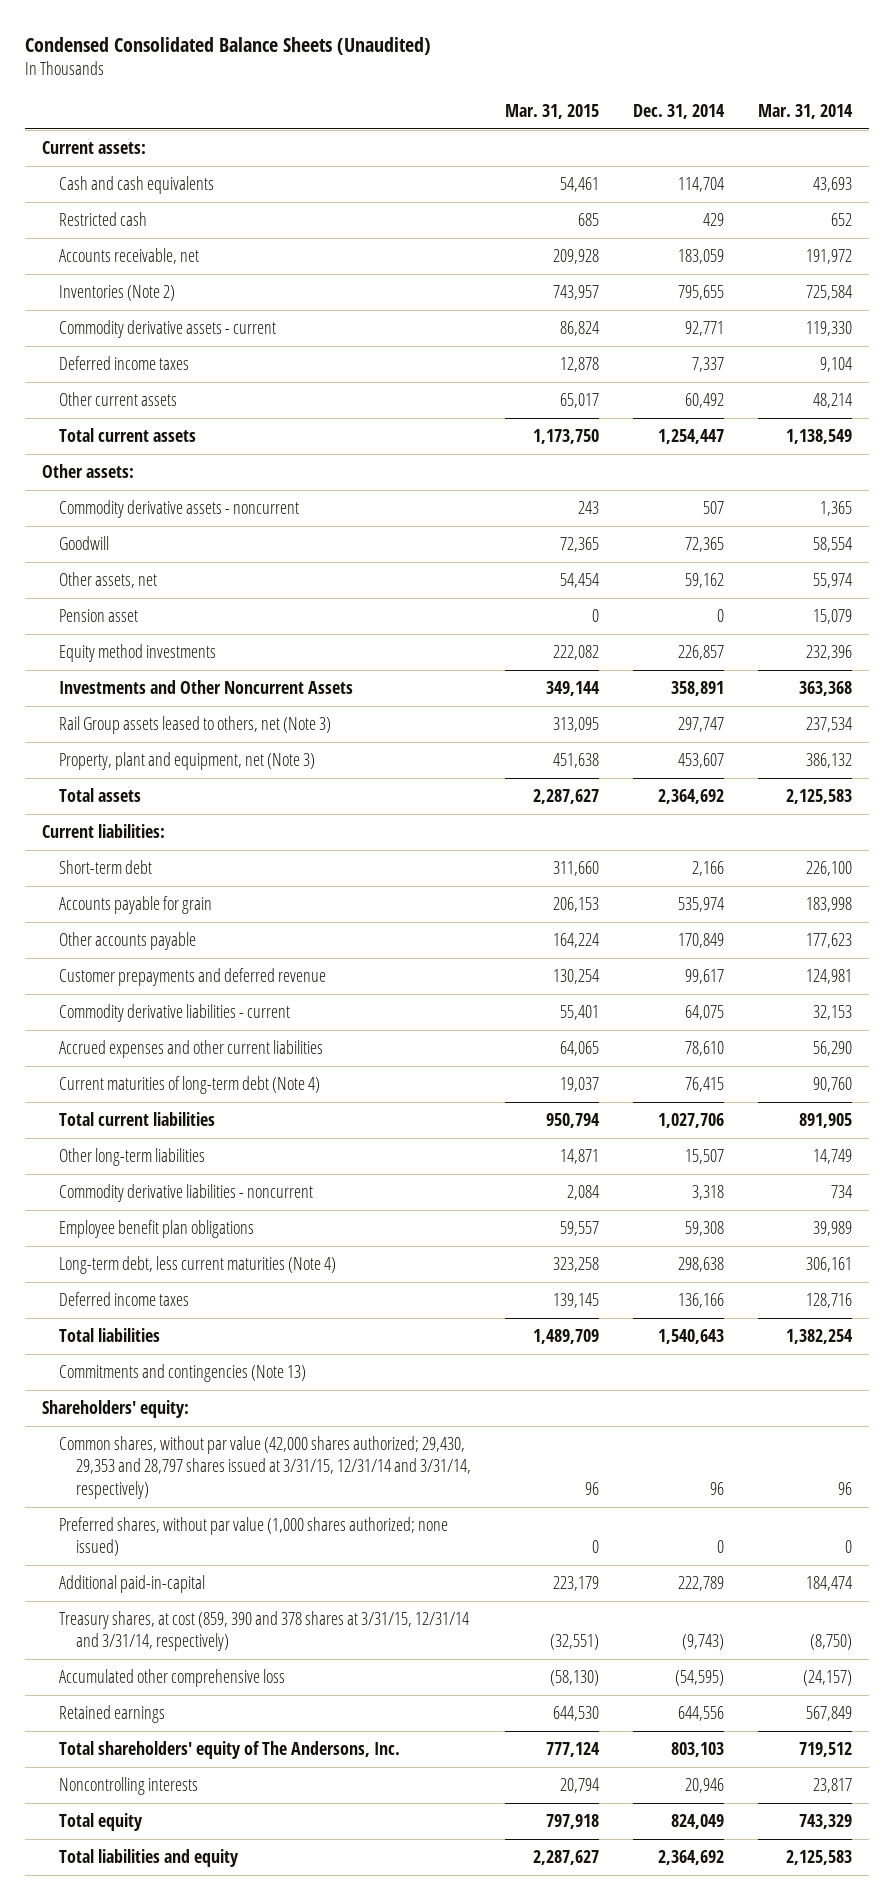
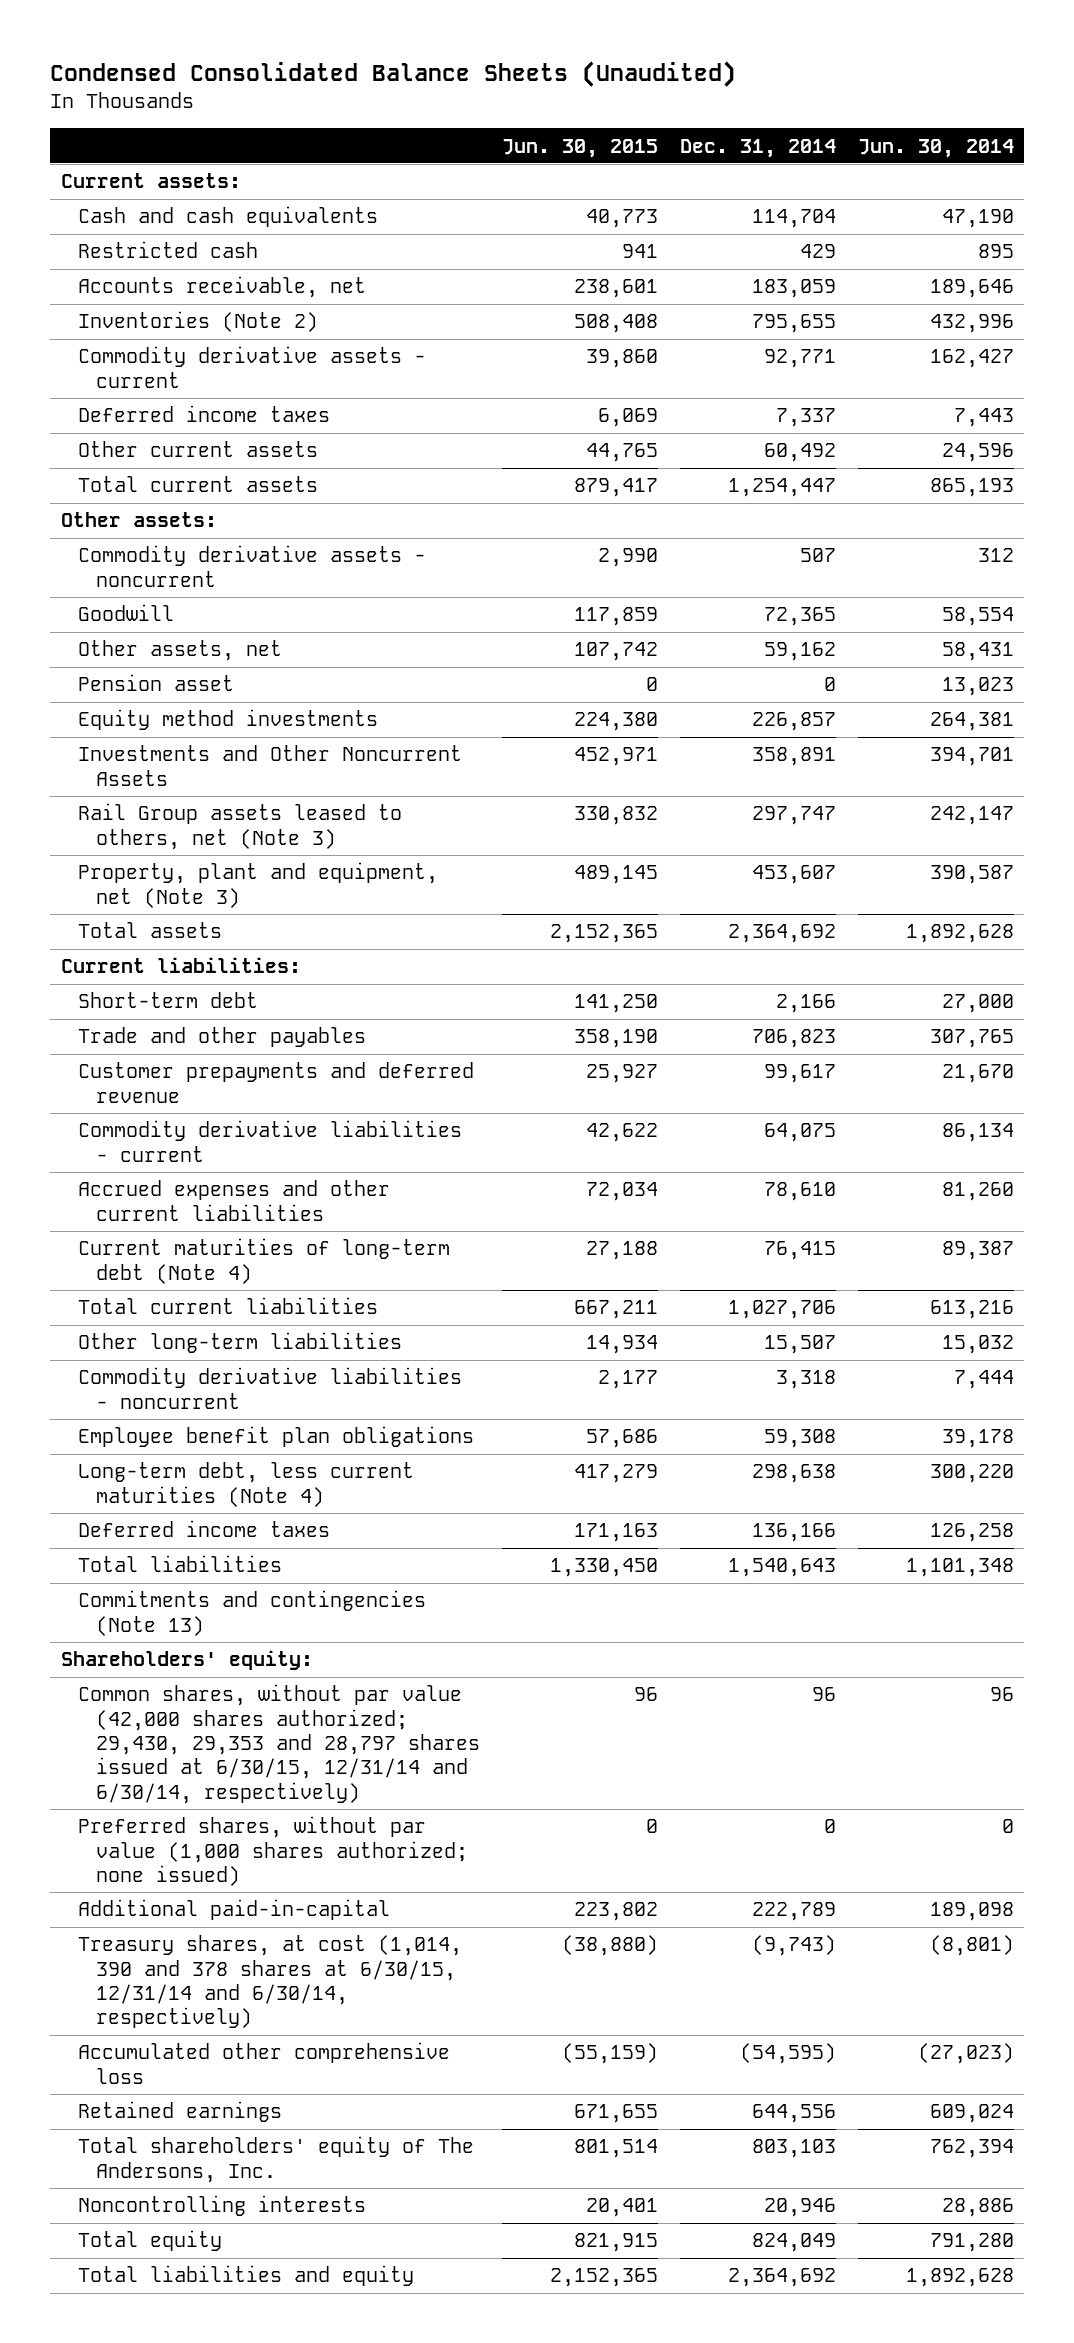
[504,104,599,120] Mar. 31, 2015 -> none
[757,104,853,120] Mar. 31, 2014 -> none
none -> [501,138,658,158] Jun. 30, 2015
none -> [857,138,1014,158] Jun. 30, 2014
[58,896,212,915] Accounts payable for grain -> none
[58,932,196,951] Other accounts payable -> none
none -> [78,1027,367,1048] Trade and other payables
[58,1436,471,1499] Common shares, without par value (42,000 shares authorized; 29,430, 29,353 and 28,797 shares issued at 3/31/15, 12/31/14 and 3/31/14, respectively) -> [78,1684,481,1804] Common shares, without par value (42,000 shares authorized; 29,430, 29,353 and 28,797 shares issued at 6/30/15, 12/31/14 and 6/30/14, respectively)
[58,1611,469,1652] Treasury shares, at cost (859, 390 and 378 shares at 3/31/15, 12/31/14 and 3/31/14, respectively) -> [78,1935,463,2029] Treasury shares, at cost (1,014, 390 and 378 shares at 6/30/15, 12/31/14 and 6/30/14, respectively)

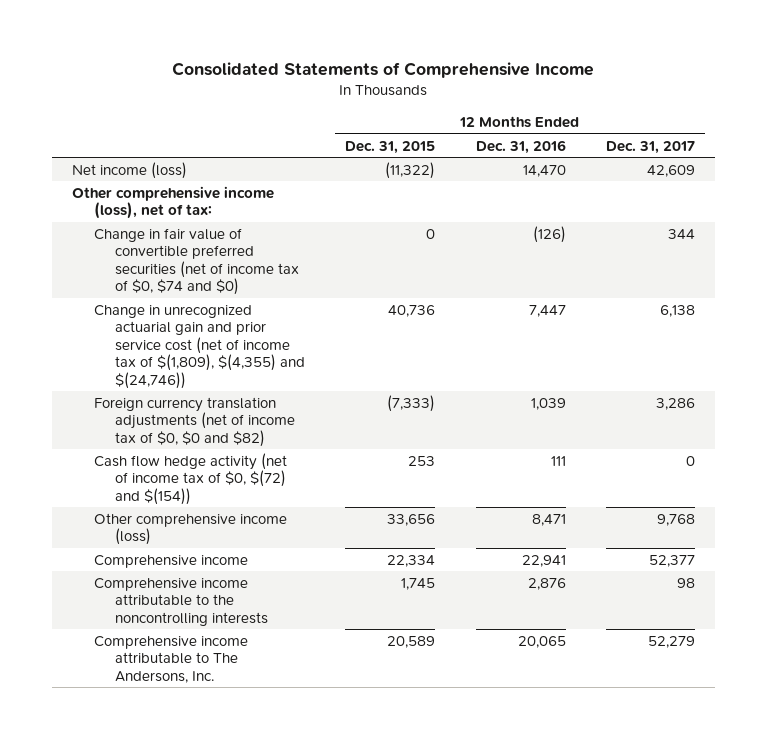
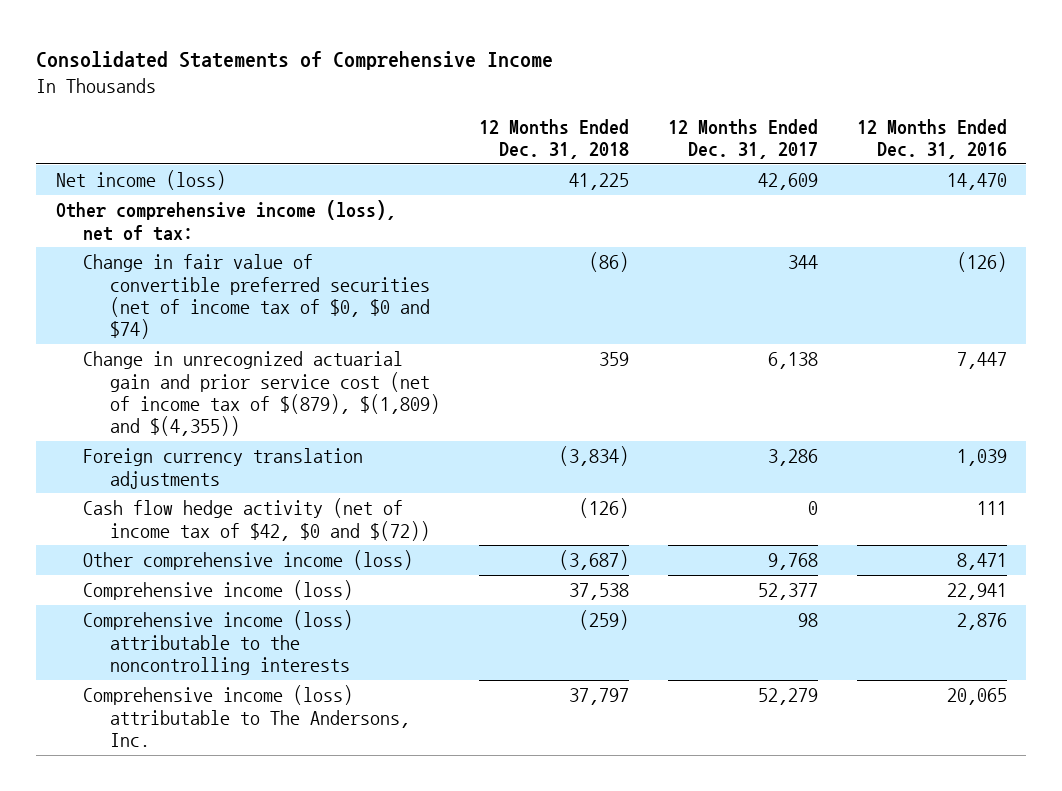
[345,140,436,154] Dec. 31, 2015 -> none
none -> [478,118,629,160] 12 Months Ended Dec. 31, 2018
[93,227,300,296] Change in fair value of convertible preferred securities (net of income tax of $0, $74 and $0) -> [82,254,430,340] Change in fair value of convertible preferred securities (net of income tax of $0, $0 and $74)
[93,304,306,389] Change in unrecognized actuarial gain and prior service cost (net of income tax of $(1,809), $(4,355) and $(24,746)) -> [82,351,440,437] Change in unrecognized actuarial gain and prior service cost (net of income tax of $(879), $(1,809) and $(4,355))
[93,396,296,447] Foreign currency translation adjustments (net of income tax of $0, $0 and $82) -> [82,448,363,489] Foreign currency translation adjustments
[93,452,287,505] Cash flow hedge activity (net of income tax of $0, $(72) and $(154)) -> [82,498,430,541] Cash flow hedge activity (net of income tax of $42, $0 and $(72))
[93,554,248,568] Comprehensive income -> [82,580,353,601] Comprehensive income (loss)
[93,577,269,626] Comprehensive income attributable to the noncontrolling interests -> [82,610,353,675] Comprehensive income (loss) attributable to the noncontrolling interests
[93,635,248,683] Comprehensive income attributable to The Andersons, Inc. -> [82,685,410,747] Comprehensive income (loss) attributable to The Andersons, Inc.

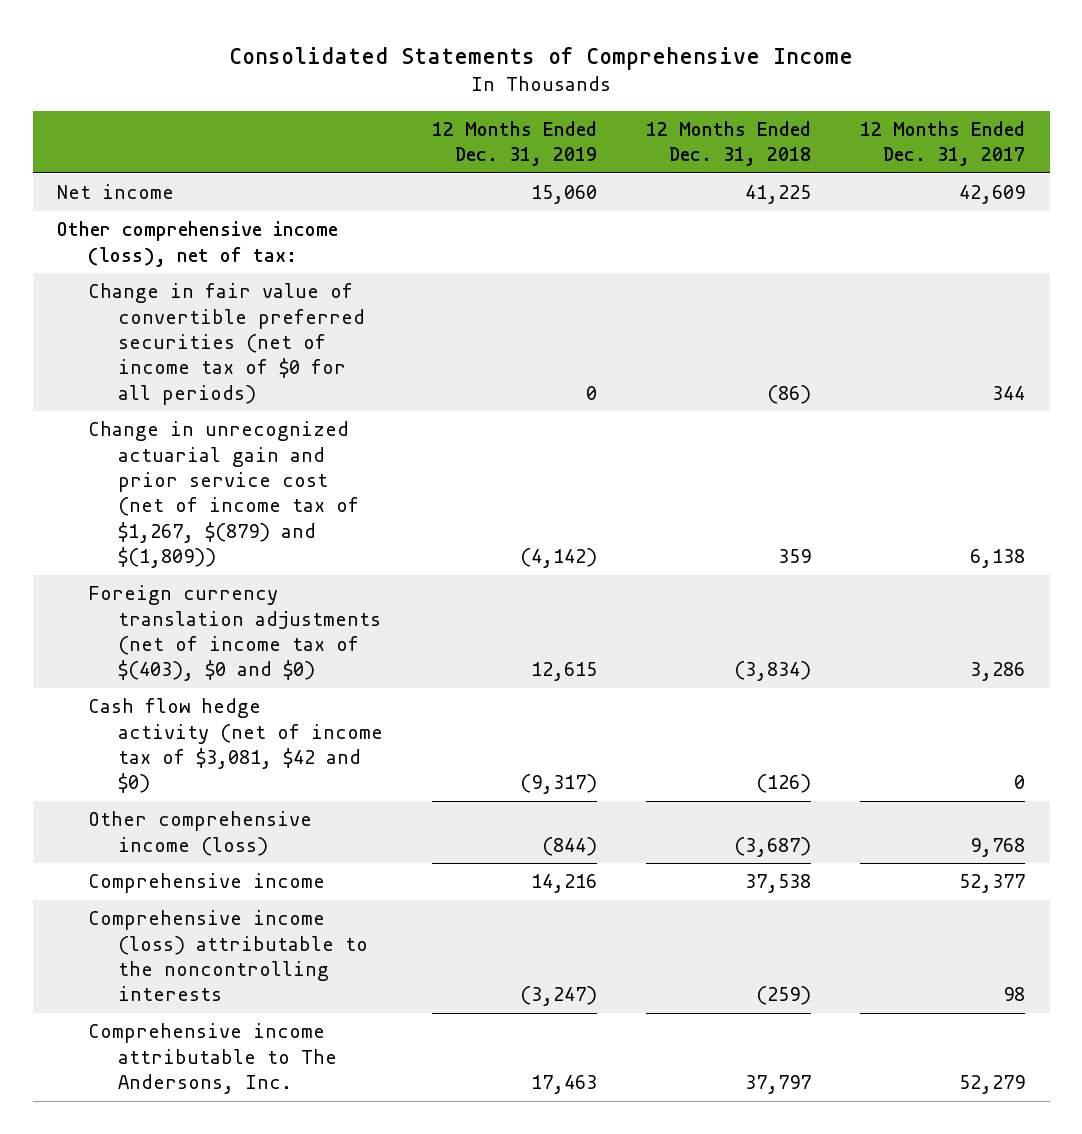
[856,118,1007,160] 12 Months Ended Dec. 31, 2016 -> none
none -> [432,121,598,167] 12 Months Ended Dec. 31, 2019
[55,170,226,191] Net income (loss) -> [57,184,175,200] Net income
[82,254,430,340] Change in fair value of convertible preferred securities (net of income tax of $0, $0 and $74) -> [87,283,366,405] Change in fair value of convertible preferred securities (net of income tax of $0 for all periods)
[82,351,440,437] Change in unrecognized actuarial gain and prior service cost (net of income tax of $(879), $(1,809) and $(4,355)) -> [87,421,360,569] Change in unrecognized actuarial gain and prior service cost (net of income tax of $1,267, $(879) and $(1,809))
[82,448,363,489] Foreign currency translation adjustments -> [87,585,382,682] Foreign currency translation adjustments (net of income tax of $(403), $0 and $0)
[82,498,430,541] Cash flow hedge activity (net of income tax of $42, $0 and $(72)) -> [87,698,384,794] Cash flow hedge activity (net of income tax of $3,081, $42 and $0)
[82,580,353,601] Comprehensive income (loss) -> [87,873,325,894] Comprehensive income
[82,685,410,747] Comprehensive income (loss) attributable to The Andersons, Inc. -> [87,1023,338,1095] Comprehensive income attributable to The Andersons, Inc.

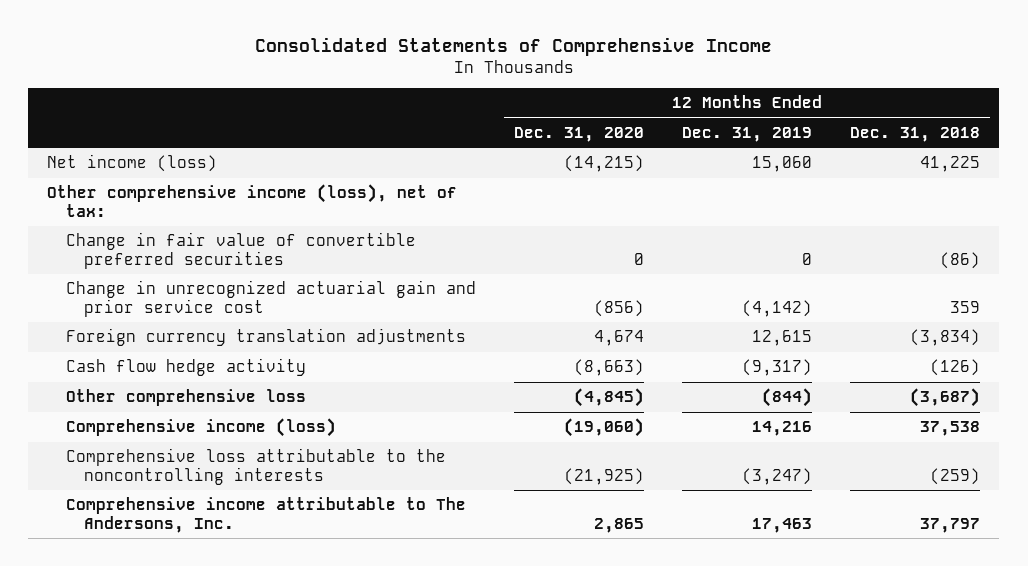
[860,121,1026,167] 12 Months Ended Dec. 31, 2017 -> none
none -> [513,126,644,142] Dec. 31, 2020
[57,184,175,200] Net income -> [47,154,218,173] Net income (loss)
[87,283,366,405] Change in fair value of convertible preferred securities (net of income tax of $0 for all periods) -> [65,232,416,269] Change in fair value of convertible preferred securities
[87,421,360,569] Change in unrecognized actuarial gain and prior service cost (net of income tax of $1,267, $(879) and $(1,809)) -> [65,280,476,317] Change in unrecognized actuarial gain and prior service cost
[87,585,382,682] Foreign currency translation adjustments (net of income tax of $(403), $0 and $0) -> [65,328,466,347] Foreign currency translation adjustments
[87,698,384,794] Cash flow hedge activity (net of income tax of $3,081, $42 and $0) -> [65,358,306,377] Cash flow hedge activity
[87,811,312,856] Other comprehensive income (loss) -> [65,389,306,407] Other comprehensive loss
[87,873,325,894] Comprehensive income -> [65,418,336,438] Comprehensive income (loss)
[87,910,369,1002] Comprehensive income (loss) attributable to the noncontrolling interests -> [65,448,446,485] Comprehensive loss attributable to the noncontrolling interests

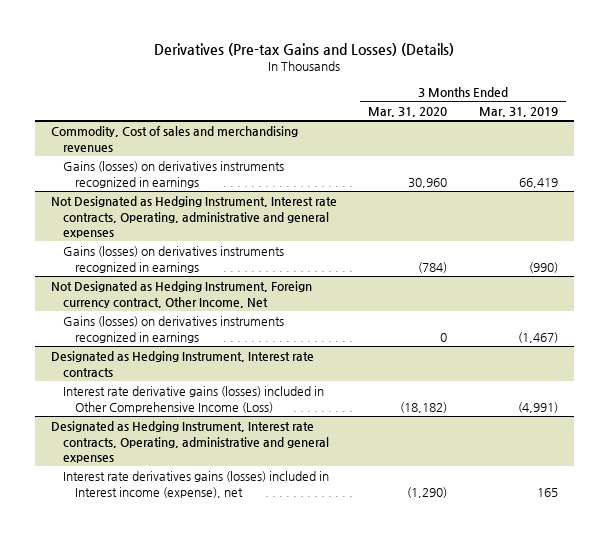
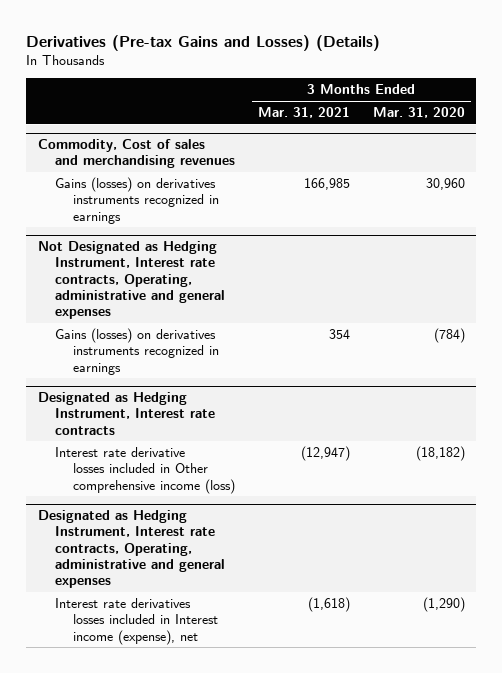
[479,107,559,118] Mar. 31, 2019 -> none
none -> [257,107,350,119] Mar. 31, 2021
[50,280,312,308] Not Designated as Hedging Instrument, Foreign currency contract, Other Income, Net -> none
[62,315,284,343] Gains (losses) on derivatives instruments recognized in earnings -> none
[62,385,324,413] Interest rate derivative gains (losses) included in Other Comprehensive Income (Loss) -> [55,447,235,494] Interest rate derivative losses included in Other comprehensive income (loss)
[62,470,329,498] Interest rate derivatives gains (losses) included in Interest income (expense), net -> [55,598,218,645] Interest rate derivatives losses included in Interest income (expense), net

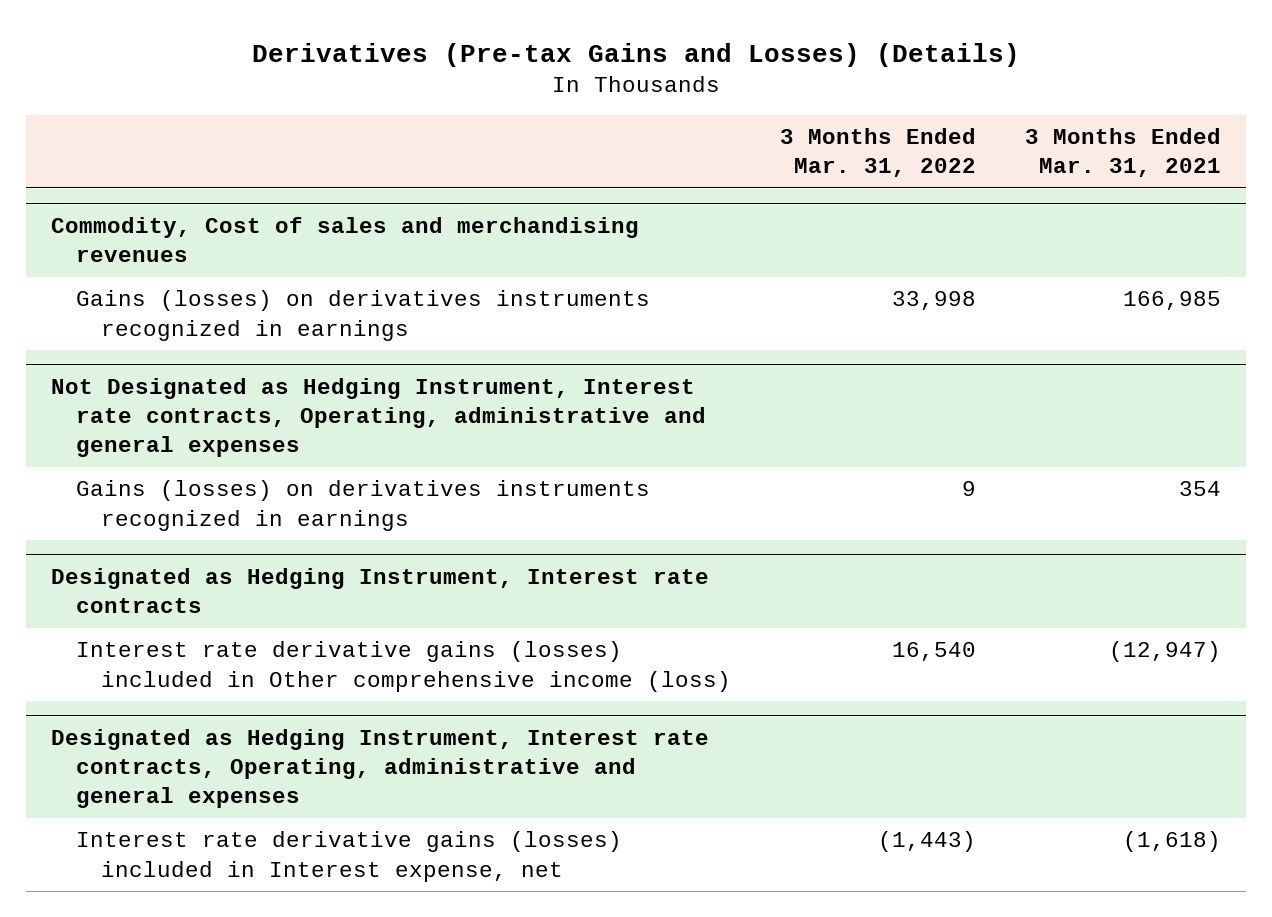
[372,107,465,119] Mar. 31, 2020 -> none
none -> [780,128,977,178] 3 Months Ended Mar. 31, 2022
[55,447,235,494] Interest rate derivative losses included in Other comprehensive income (loss) -> [76,641,732,692] Interest rate derivative gains (losses) included in Other comprehensive income (loss)
[55,598,218,645] Interest rate derivatives losses included in Interest income (expense), net -> [76,831,623,882] Interest rate derivative gains (losses) included in Interest expense, net

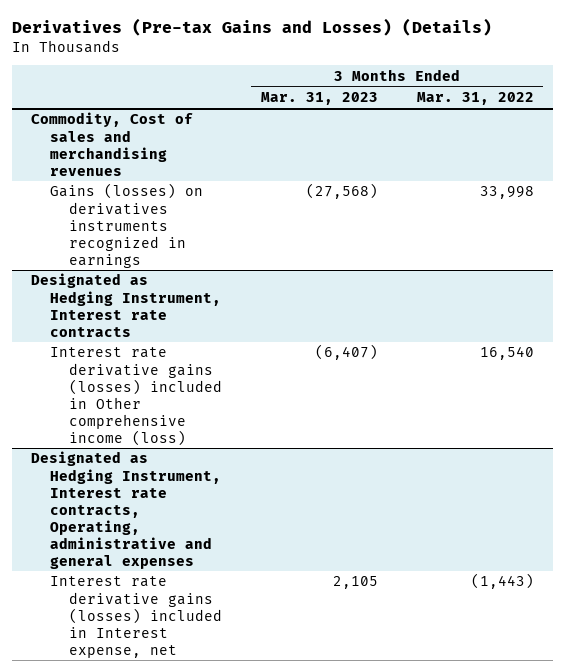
[1025,128,1222,178] 3 Months Ended Mar. 31, 2021 -> none
none -> [261,92,379,106] Mar. 31, 2023
[50,378,707,458] Not Designated as Hedging Instrument, Interest rate contracts, Operating, administrative and general expenses -> none
[76,480,651,531] Gains (losses) on derivatives instruments recognized in earnings -> none

